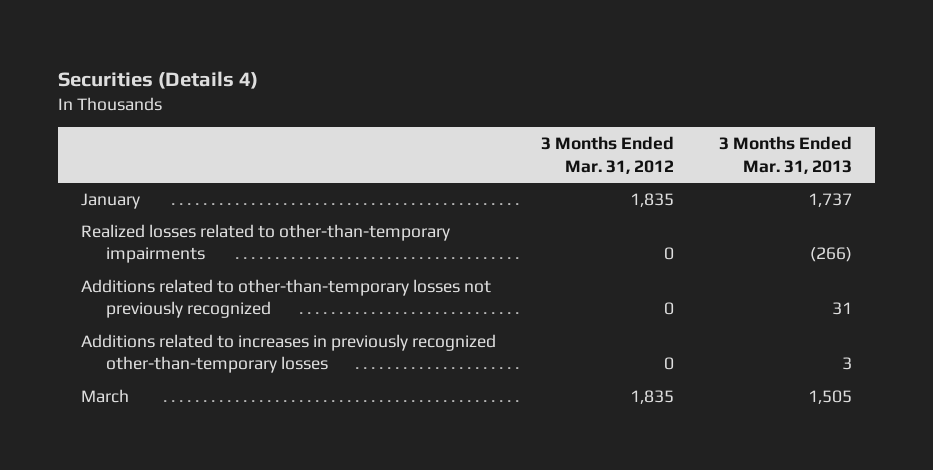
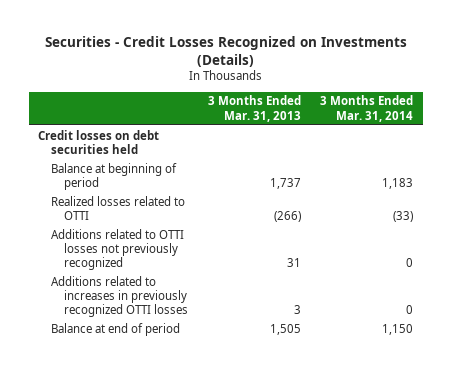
[58,70,259,89] Securities (Details 4) -> [44,35,407,67] Securities - Credit Losses Recognized on Investments (Details)
[541,136,675,174] 3 Months Ended Mar. 31, 2012 -> none
none -> [320,95,414,122] 3 Months Ended Mar. 31, 2014
none -> [38,129,160,154] Credit losses on debt securities held
[81,192,141,209] January -> [51,162,178,190] Balance at beginning of period
[81,223,451,264] Realized losses related to other-than-temporary impairments -> [51,195,186,220] Realized losses related to OTTI
[81,278,492,319] Additions related to other-than-temporary losses not previously recognized -> [51,228,185,271] Additions related to OTTI losses not previously recognized
[81,333,497,374] Additions related to increases in previously recognized other-than-temporary losses -> [51,275,189,318] Additions related to increases in previously recognized OTTI losses
[81,388,130,403] March -> [51,322,181,336] Balance at end of period

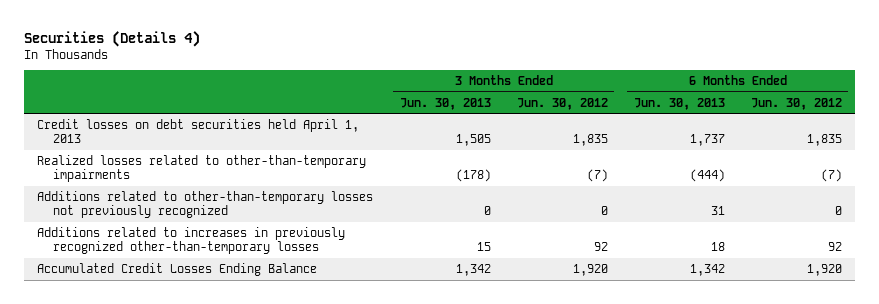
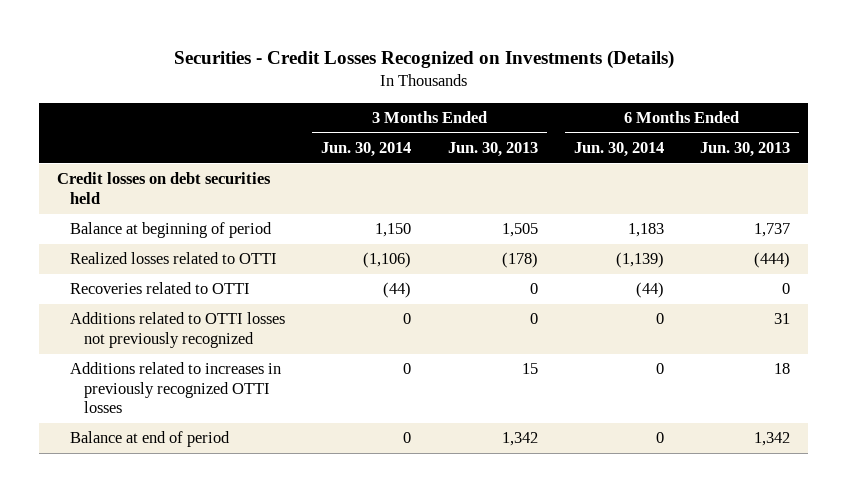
[24,30,201,47] Securities (Details 4) -> [173,50,674,70] Securities - Credit Losses Recognized on Investments (Details)
[516,97,608,110] Jun. 30, 2012 -> none
[750,97,842,110] Jun. 30, 2012 -> none
none -> [321,142,412,158] Jun. 30, 2014
none -> [574,142,665,158] Jun. 30, 2014
none -> [56,172,271,204] Credit losses on debt securities held
[37,118,360,144] Credit losses on debt securities held April 1, 2013 -> [70,222,273,239] Balance at beginning of period
[37,154,367,183] Realized losses related to other-than-temporary impairments -> [70,252,278,265] Realized losses related to OTTI
none -> [70,282,251,295] Recoveries related to OTTI
[37,190,374,219] Additions related to other-than-temporary losses not previously recognized -> [70,312,286,348] Additions related to OTTI losses not previously recognized
[37,226,346,255] Additions related to increases in previously recognized other-than-temporary losses -> [70,362,282,414] Additions related to increases in previously recognized OTTI losses
[37,262,318,276] Accumulated Credit Losses Ending Balance -> [70,431,231,448] Balance at end of period

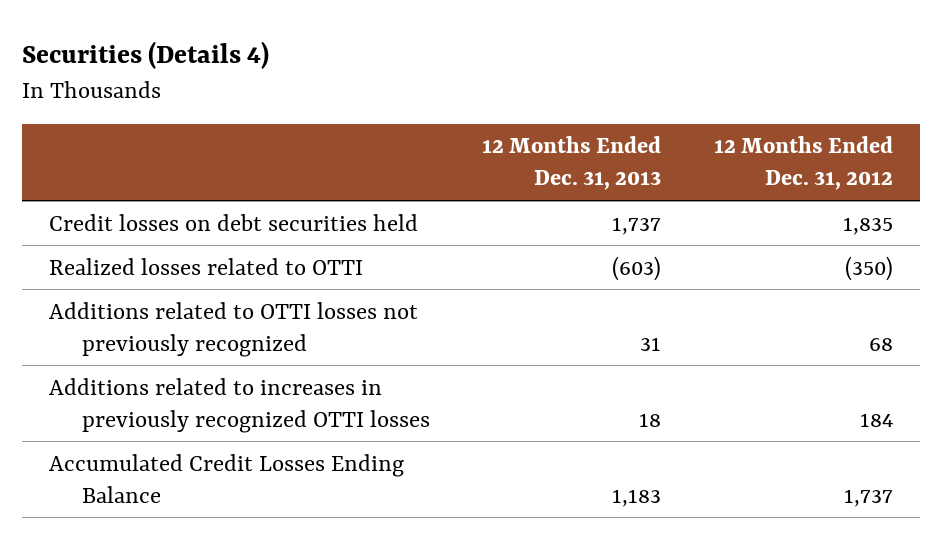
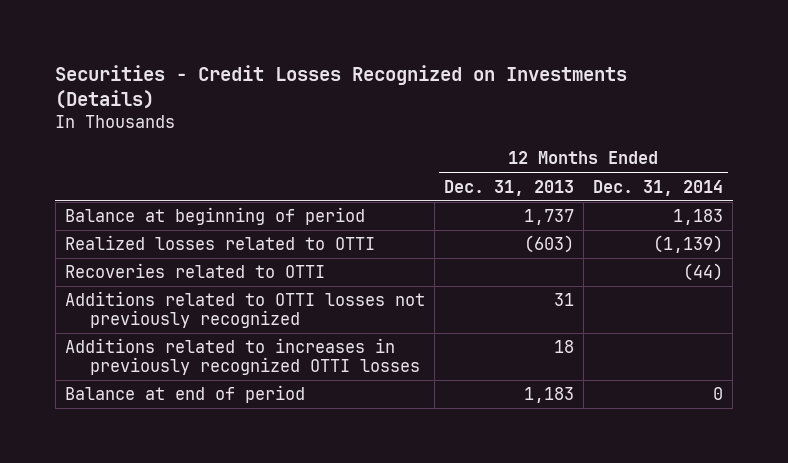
[22,40,270,69] Securities (Details 4) -> [55,64,628,109] Securities - Credit Losses Recognized on Investments (Details)
[714,136,894,191] 12 Months Ended Dec. 31, 2012 -> none
none -> [593,179,724,196] Dec. 31, 2014
[48,213,418,231] Credit losses on debt securities held -> [64,207,365,226] Balance at beginning of period
none -> [64,263,325,279] Recoveries related to OTTI
[48,453,404,503] Accumulated Credit Losses Ending Balance -> [64,385,305,404] Balance at end of period

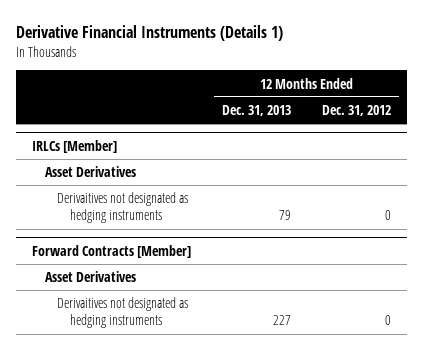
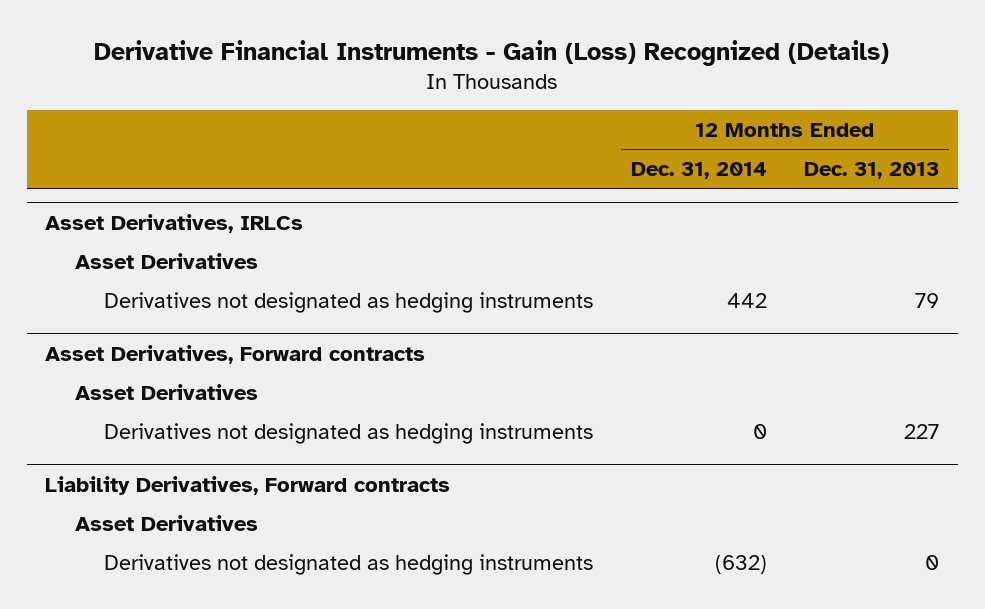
[16,24,284,41] Derivative Financial Instruments (Details 1) -> [94,39,890,66] Derivative Financial Instruments - Gain (Loss) Recognized (Details)
[322,104,392,116] Dec. 31, 2012 -> none
none -> [630,161,767,179] Dec. 31, 2014
[32,139,118,153] IRLCs [Member] -> none
none -> [45,213,304,233] Asset Derivatives, IRLCs
[32,244,192,258] Forward Contracts [Member] -> none
[57,192,189,224] Derivaitives not designated as hedging instruments -> [104,291,594,313] Derivatives not designated as hedging instruments
none -> [45,344,426,364] Asset Derivatives, Forward contracts
[57,297,189,329] Derivaitives not designated as hedging instruments -> [104,422,594,444] Derivatives not designated as hedging instruments
none -> [45,475,451,495] Liability Derivatives, Forward contracts
none -> [74,514,258,531] Asset Derivatives
none -> [104,553,594,575] Derivatives not designated as hedging instruments

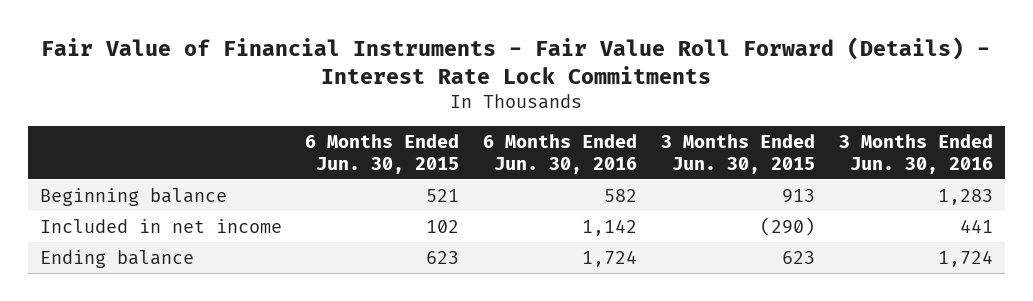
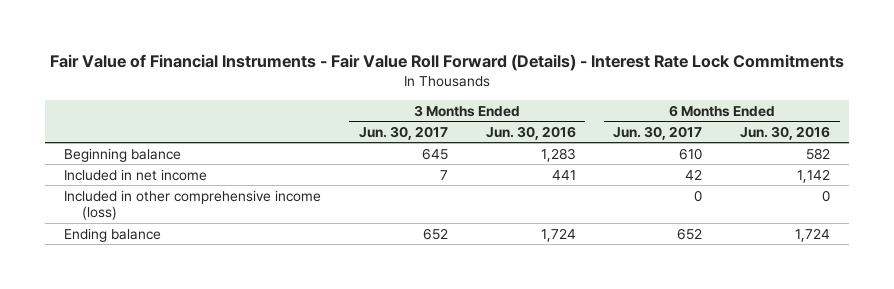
[305,133,460,174] 6 Months Ended Jun. 30, 2015 -> none
[661,133,816,174] 3 Months Ended Jun. 30, 2015 -> none
none -> [358,125,448,140] Jun. 30, 2017
none -> [613,125,703,140] Jun. 30, 2017
none -> [63,189,321,221] Included in other comprehensive income (loss)

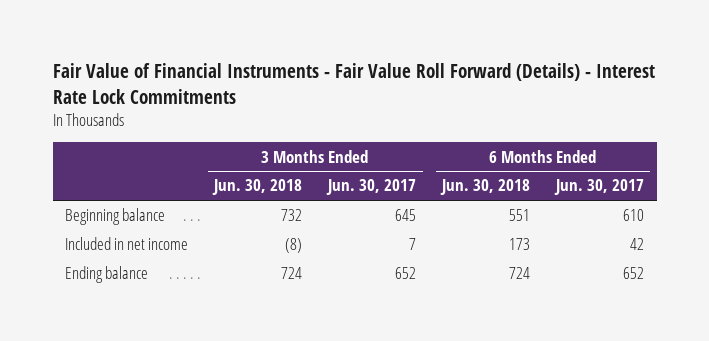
[485,125,576,140] Jun. 30, 2016 -> none
[740,125,831,140] Jun. 30, 2016 -> none
none -> [212,179,303,196] Jun. 30, 2018
none -> [440,179,531,196] Jun. 30, 2018
[63,189,321,221] Included in other comprehensive income (loss) -> none

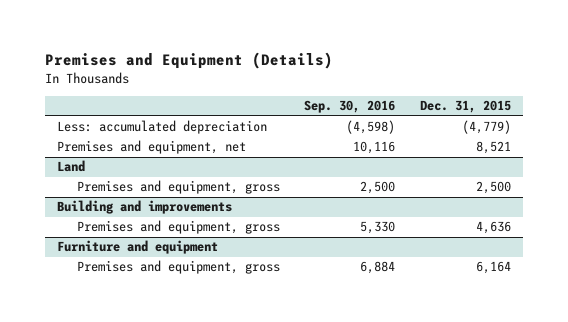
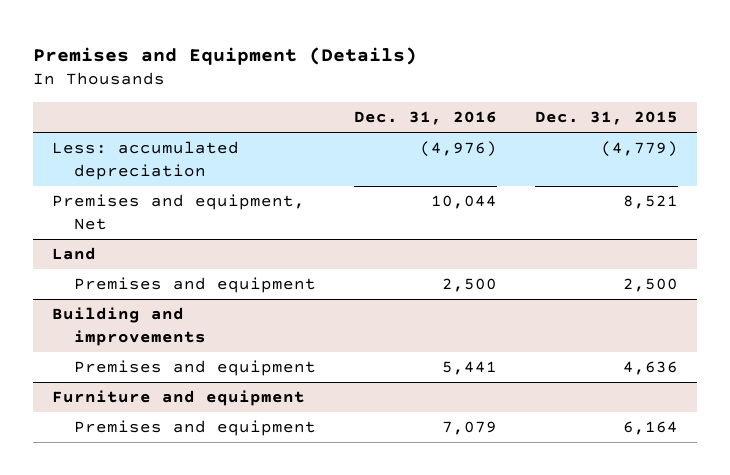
[304,100,396,114] Sep. 30, 2016 -> none
none -> [353,111,497,126] Dec. 31, 2016
[56,140,246,155] Premises and equipment, net -> [52,194,306,230] Premises and equipment, Net
[76,180,280,195] Premises and equipment, gross -> [74,277,317,294] Premises and equipment
[76,220,280,235] Premises and equipment, gross -> [74,360,317,377] Premises and equipment
[76,260,280,275] Premises and equipment, gross -> [74,420,317,437] Premises and equipment

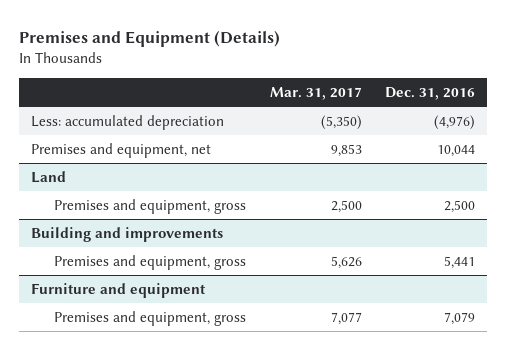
[534,111,678,126] Dec. 31, 2015 -> none
none -> [269,86,362,100] Mar. 31, 2017
[52,194,306,230] Premises and equipment, Net -> [31,143,212,159] Premises and equipment, net
[74,277,317,294] Premises and equipment -> [54,199,247,215] Premises and equipment, gross
[74,360,317,377] Premises and equipment -> [54,255,247,271] Premises and equipment, gross
[74,420,317,437] Premises and equipment -> [54,311,247,327] Premises and equipment, gross

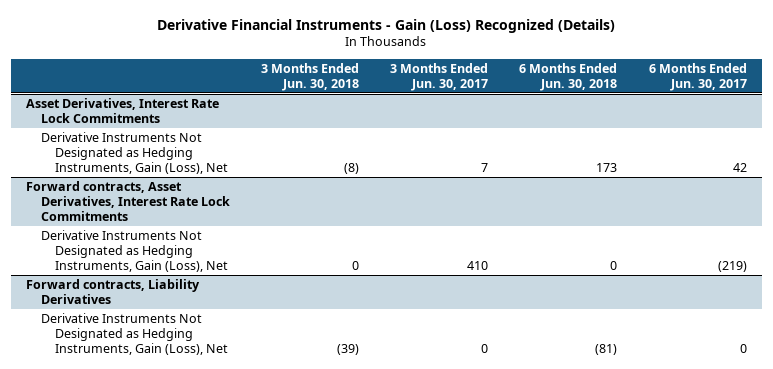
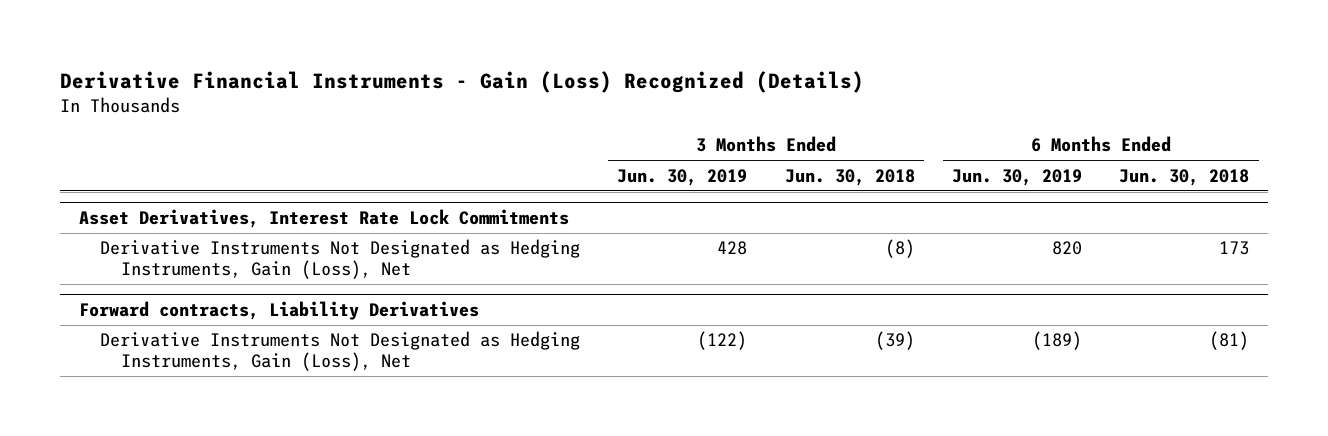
[390,62,489,91] 3 Months Ended Jun. 30, 2017 -> none
[648,62,747,91] 6 Months Ended Jun. 30, 2017 -> none
none -> [617,168,748,186] Jun. 30, 2019
none -> [951,168,1082,186] Jun. 30, 2019
[26,180,230,222] Forward contracts, Asset Derivatives, Interest Rate Lock Commitments -> none
[40,229,228,273] Derivative Instruments Not Designated as Hedging Instruments, Gain (Loss), Net -> none

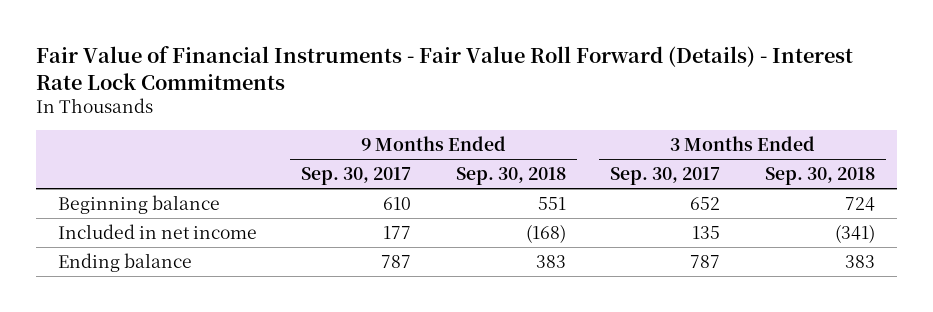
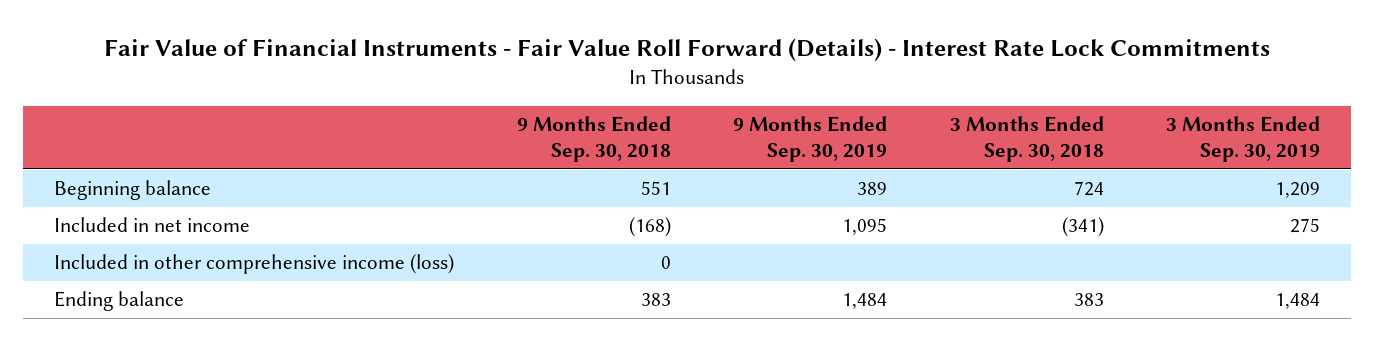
[301,167,412,186] Sep. 30, 2017 -> none
[610,167,721,186] Sep. 30, 2017 -> none
none -> [733,115,888,163] 9 Months Ended Sep. 30, 2019
none -> [1166,115,1321,163] 3 Months Ended Sep. 30, 2019
none -> [54,254,455,275] Included in other comprehensive income (loss)

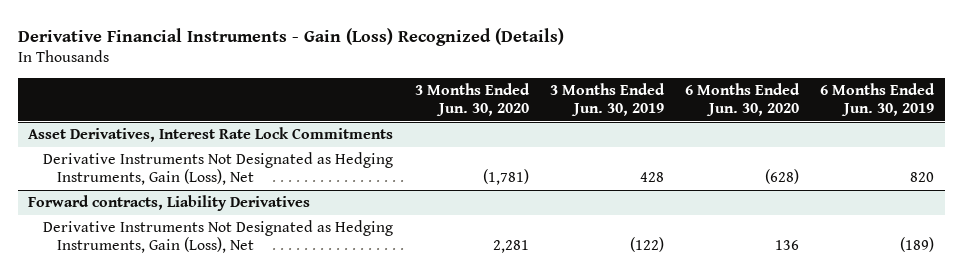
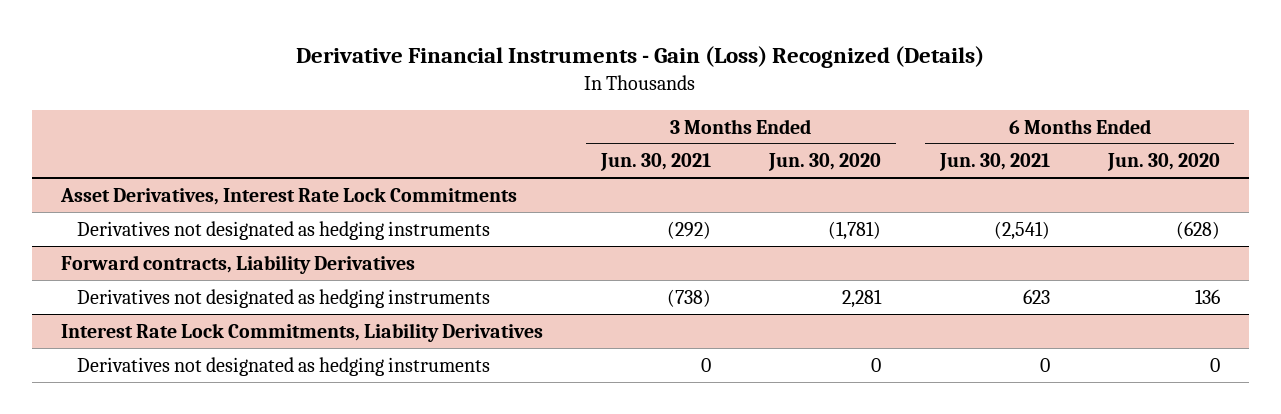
[549,82,665,117] 3 Months Ended Jun. 30, 2019 -> none
[820,82,936,117] 6 Months Ended Jun. 30, 2019 -> none
none -> [600,153,712,172] Jun. 30, 2021
none -> [938,153,1050,172] Jun. 30, 2021
[42,152,393,186] Derivative Instruments Not Designated as Hedging Instruments, Gain (Loss), Net -> [77,220,491,240] Derivatives not designated as hedging instruments
[42,220,393,254] Derivative Instruments Not Designated as Hedging Instruments, Gain (Loss), Net -> [77,288,491,308] Derivatives not designated as hedging instruments
none -> [60,322,543,342] Interest Rate Lock Commitments, Liability Derivatives
none -> [77,356,491,376] Derivatives not designated as hedging instruments

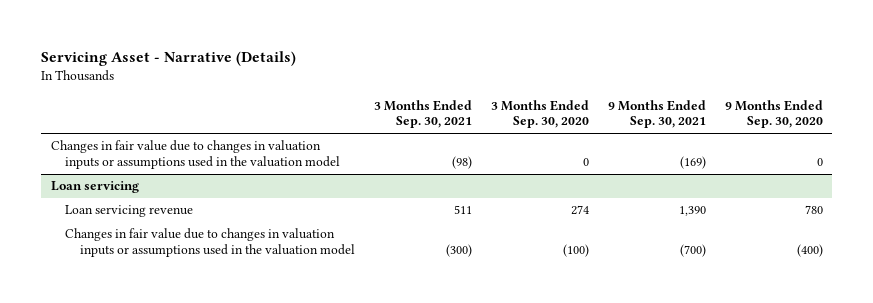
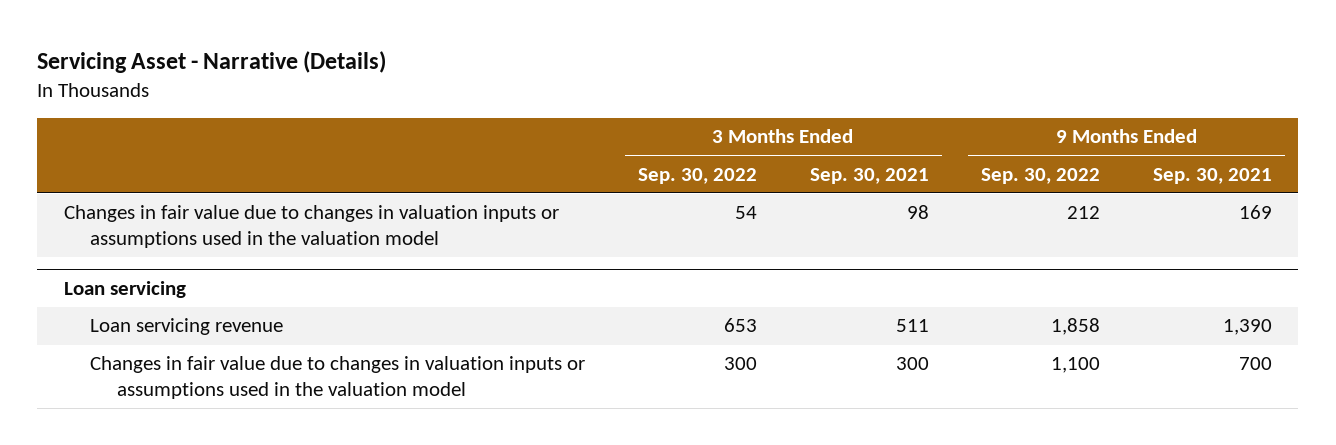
[490,99,589,129] 3 Months Ended Sep. 30, 2020 -> none
[724,99,823,129] 9 Months Ended Sep. 30, 2020 -> none
none -> [637,167,757,184] Sep. 30, 2022
none -> [981,167,1101,184] Sep. 30, 2022
[452,155,473,169] (98) -> [906,205,929,220] 98
[679,155,706,169] (169) -> [1238,205,1272,220] 169
[446,243,473,257] (300) -> [895,357,929,371] 300
[679,243,706,257] (700) -> [1238,357,1272,371] 700

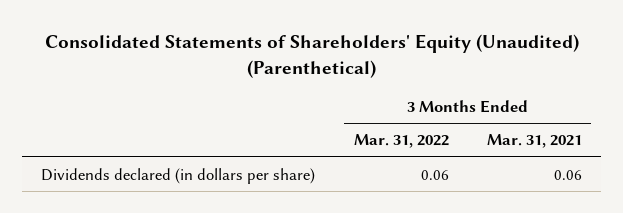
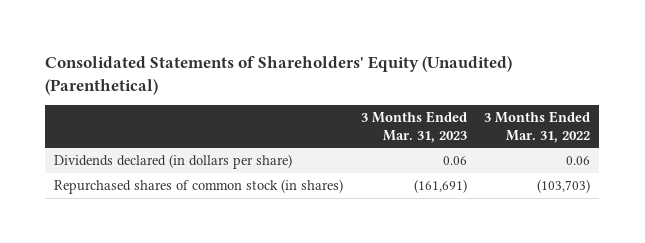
[486,134,582,149] Mar. 31, 2021 -> none
none -> [360,111,467,143] 3 Months Ended Mar. 31, 2023
none -> [54,179,344,195] Repurchased shares of common stock (in shares)

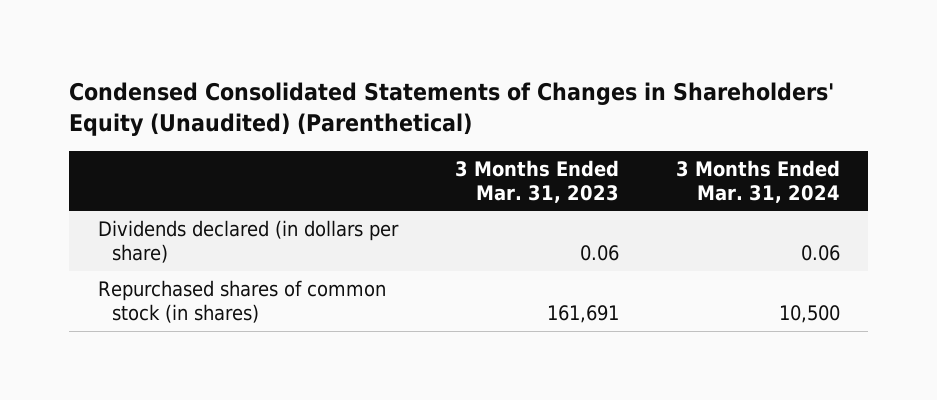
[45,56,513,95] Consolidated Statements of Shareholders' Equity (Unaudited) (Parenthetical) -> [68,81,834,136] Condensed Consolidated Statements of Changes in Shareholders' Equity (Unaudited) (Parenthetical)
[484,111,591,143] 3 Months Ended Mar. 31, 2022 -> none
none -> [675,159,840,203] 3 Months Ended Mar. 31, 2024
[413,179,467,194] (161,691) -> [546,305,619,324] 161,691

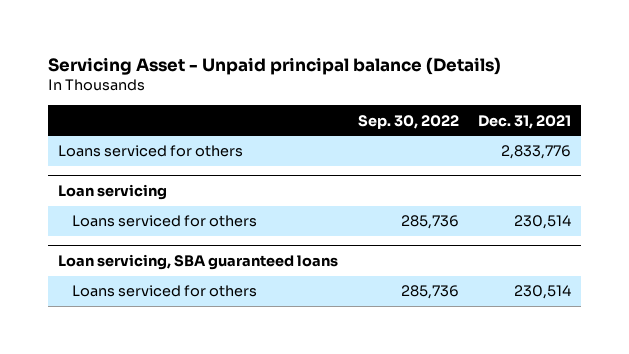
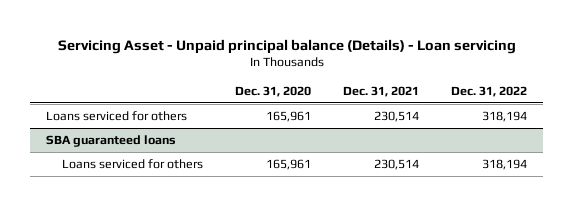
[48,56,502,75] Servicing Asset - Unpaid principal balance (Details) -> [57,38,516,54] Servicing Asset - Unpaid principal balance (Details) - Loan servicing
[357,114,459,129] Sep. 30, 2022 -> none
none -> [234,85,311,97] Dec. 31, 2020
none -> [451,85,528,97] Dec. 31, 2022
[57,145,243,158] Loans serviced for others -> none
[57,183,167,200] Loan servicing -> none
[57,253,338,270] Loan servicing, SBA guaranteed loans -> [46,135,177,148] SBA guaranteed loans

